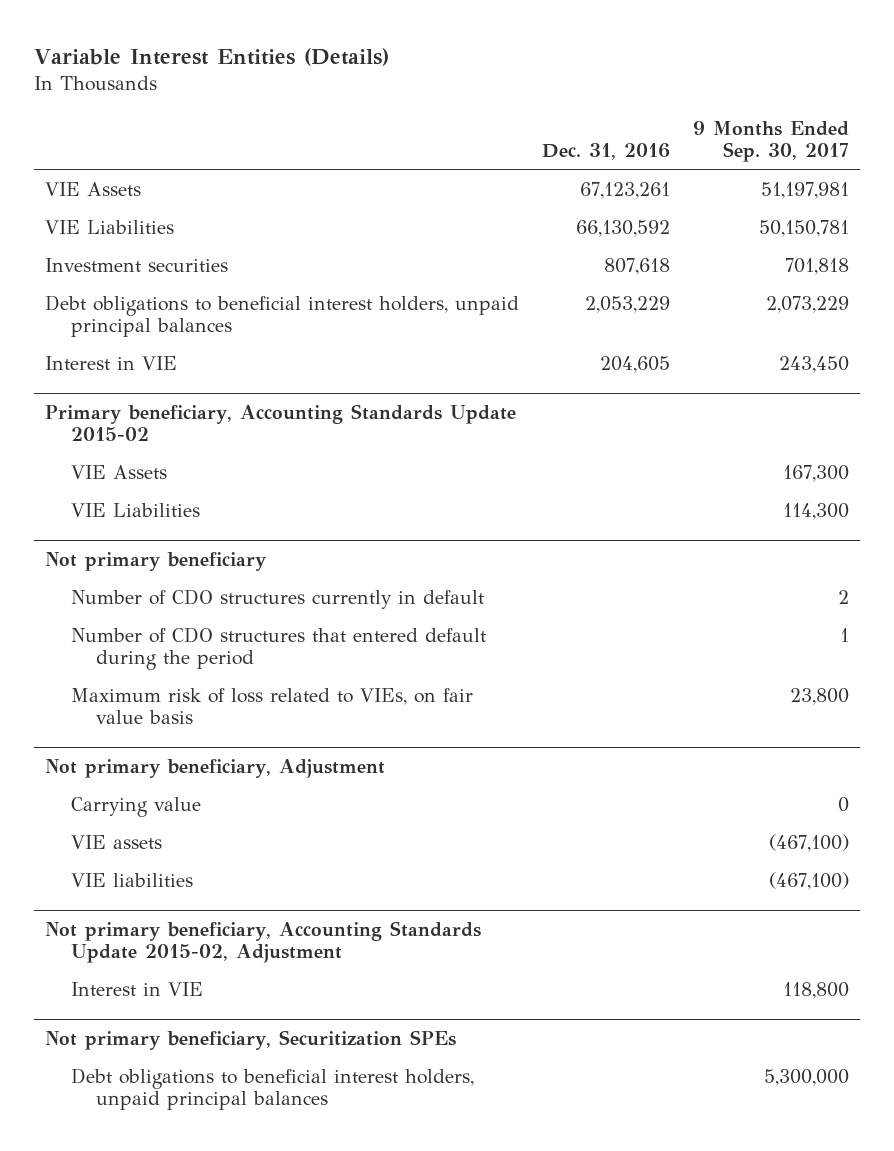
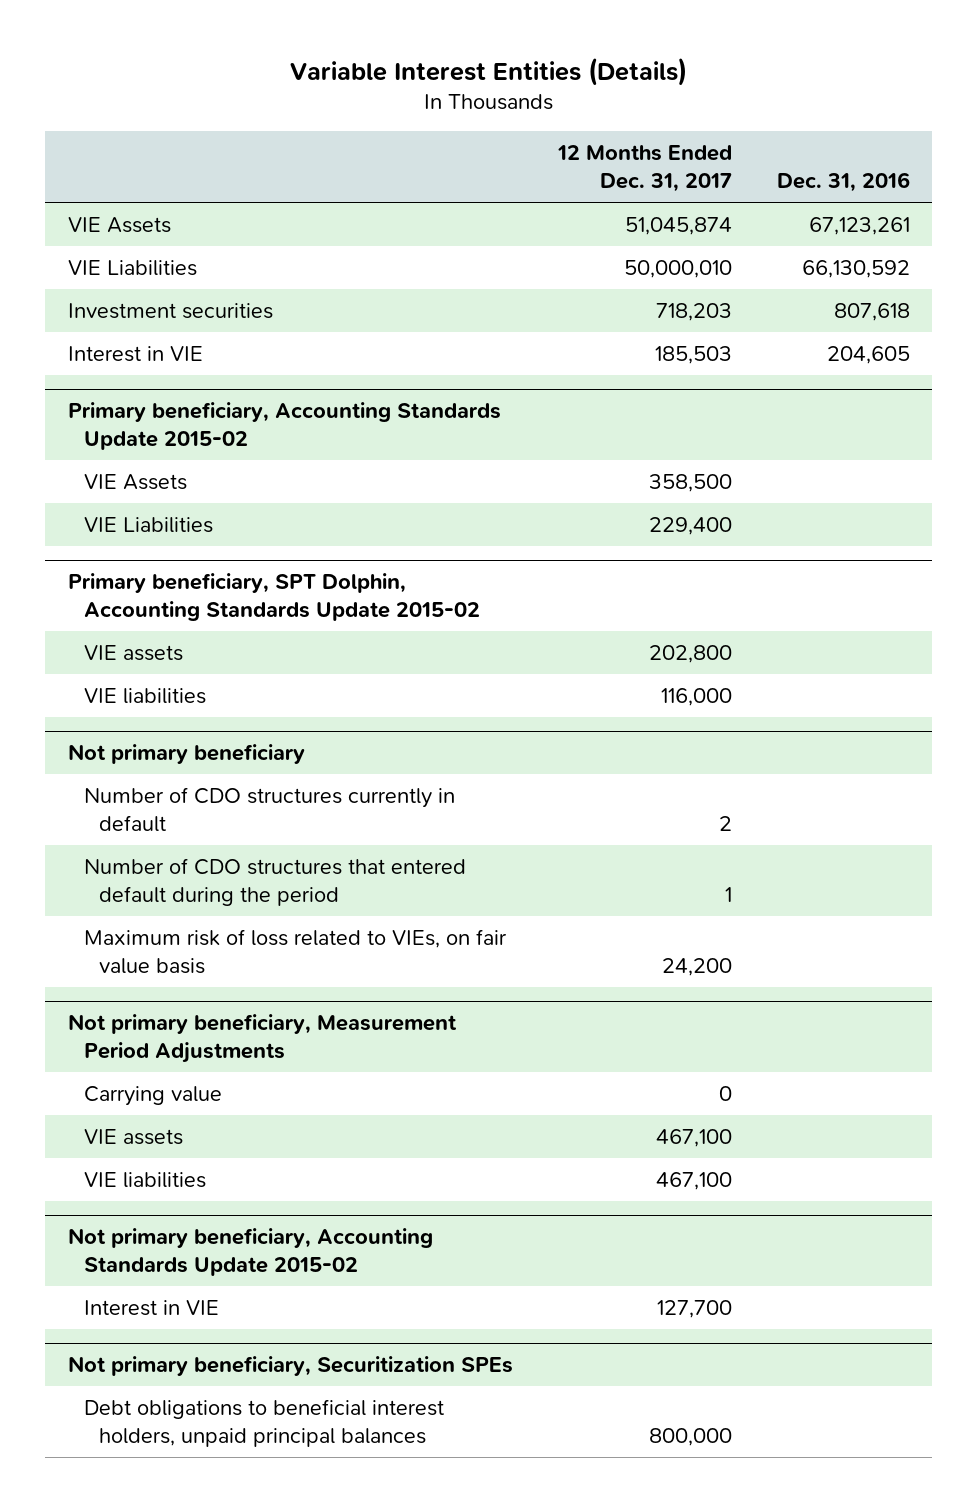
[692,120,849,163] 9 Months Ended Sep. 30, 2017 -> none
none -> [556,145,732,193] 12 Months Ended Dec. 31, 2017
[45,294,520,337] Debt obligations to beneficial interest holders, unpaid principal balances -> none
none -> [67,573,480,622] Primary beneficiary, SPT Dolphin, Accounting Standards Update 2015-02
none -> [83,644,183,661] VIE assets
none -> [83,687,206,704] VIE liabilities
[45,758,386,778] Not primary beneficiary, Adjustment -> [67,1014,457,1064] Not primary beneficiary, Measurement Period Adjustments
[45,920,482,964] Not primary beneficiary, Accounting Standards Update 2015-02, Adjustment -> [67,1228,433,1277] Not primary beneficiary, Accounting Standards Update 2015-02

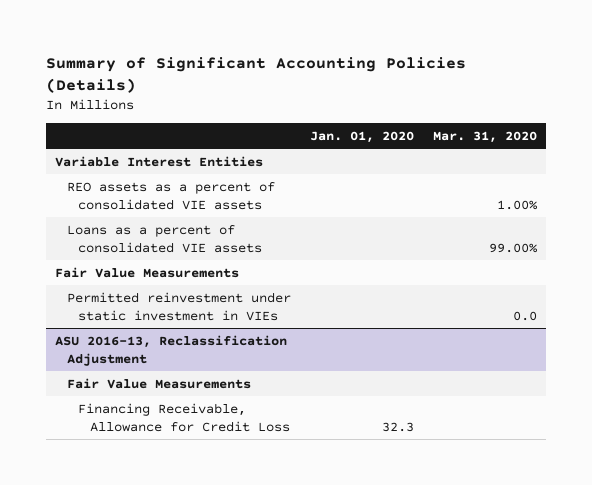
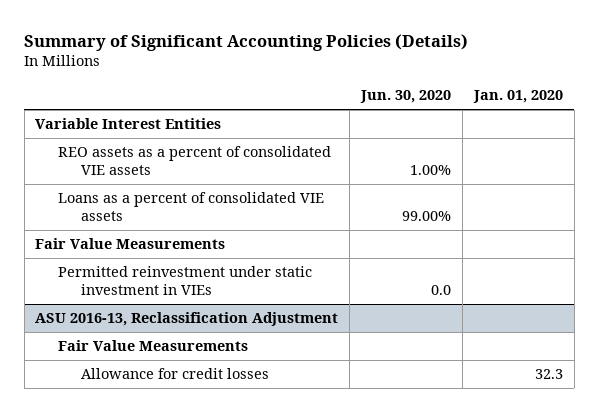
[432,130,537,143] Mar. 31, 2020 -> none
none -> [360,90,452,104] Jun. 30, 2020
[78,402,290,432] Financing Receivable, Allowance for Credit Loss -> [81,368,270,380] Allowance for credit losses

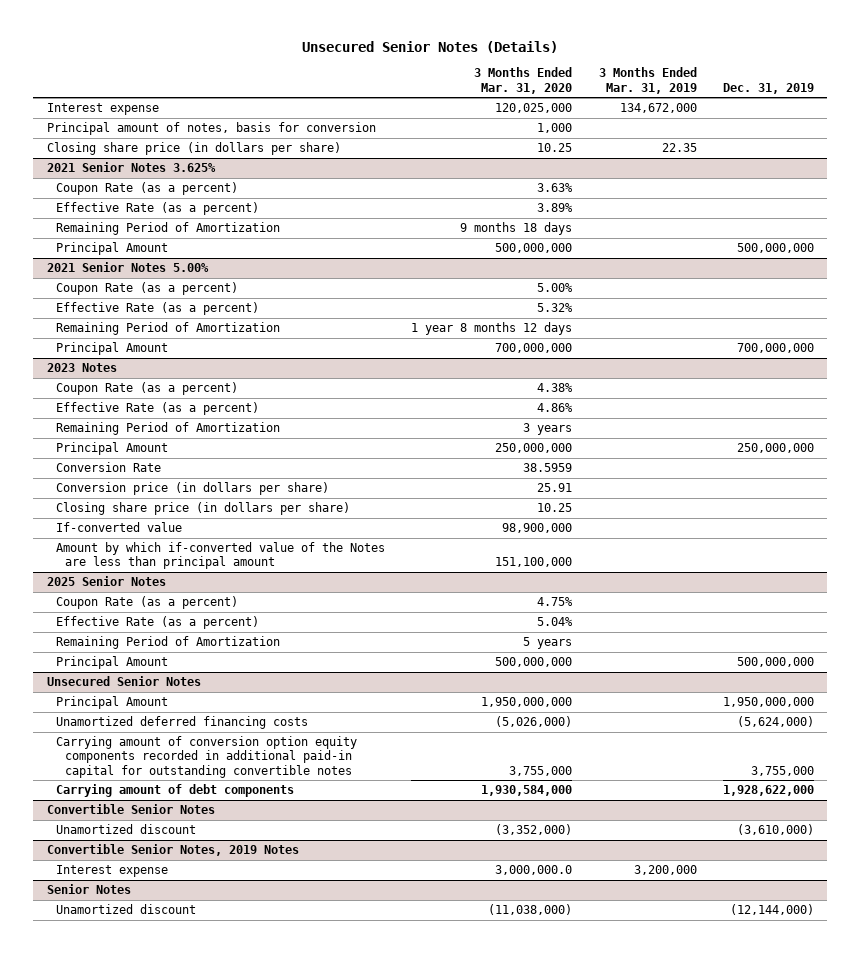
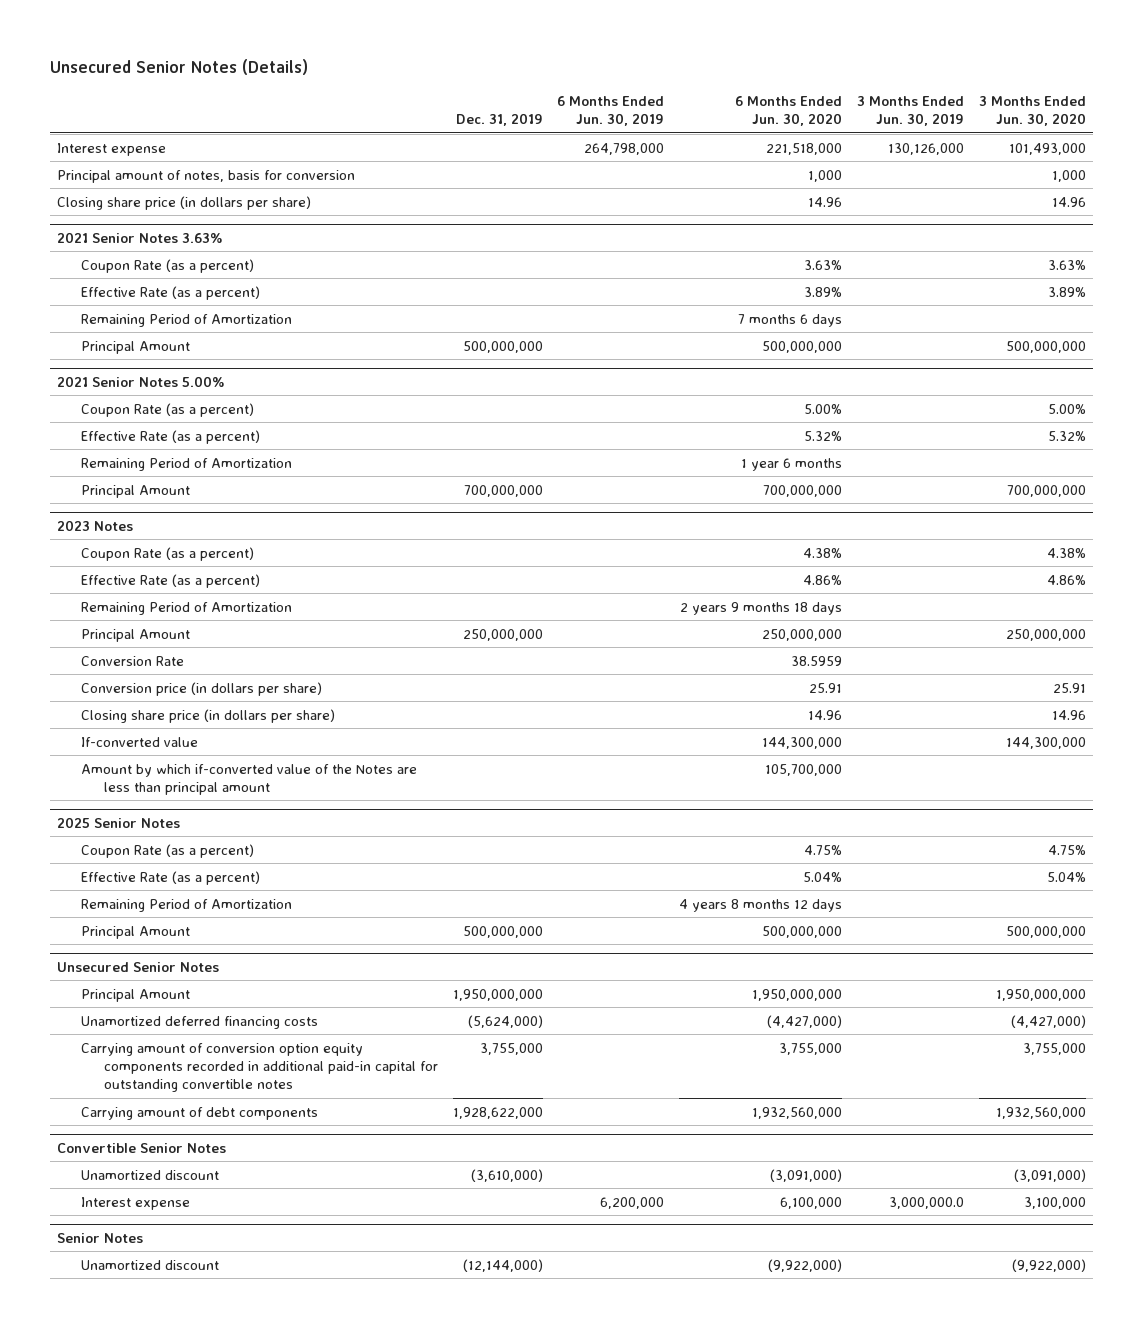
[474,67,573,94] 3 Months Ended Mar. 31, 2020 -> none
[598,67,697,94] 3 Months Ended Mar. 31, 2019 -> none
none -> [557,95,665,127] 6 Months Ended Jun. 30, 2019
none -> [735,95,843,127] 6 Months Ended Jun. 30, 2020
none -> [856,95,964,127] 3 Months Ended Jun. 30, 2019
none -> [978,95,1086,127] 3 Months Ended Jun. 30, 2020
[46,162,216,173] 2021 Senior Notes 3.625% -> [57,231,223,243] 2021 Senior Notes 3.63%
[46,844,299,857] Convertible Senior Notes, 2019 Notes -> none
[55,865,168,878] Interest expense -> none
none -> [80,1196,190,1210] Interest expense

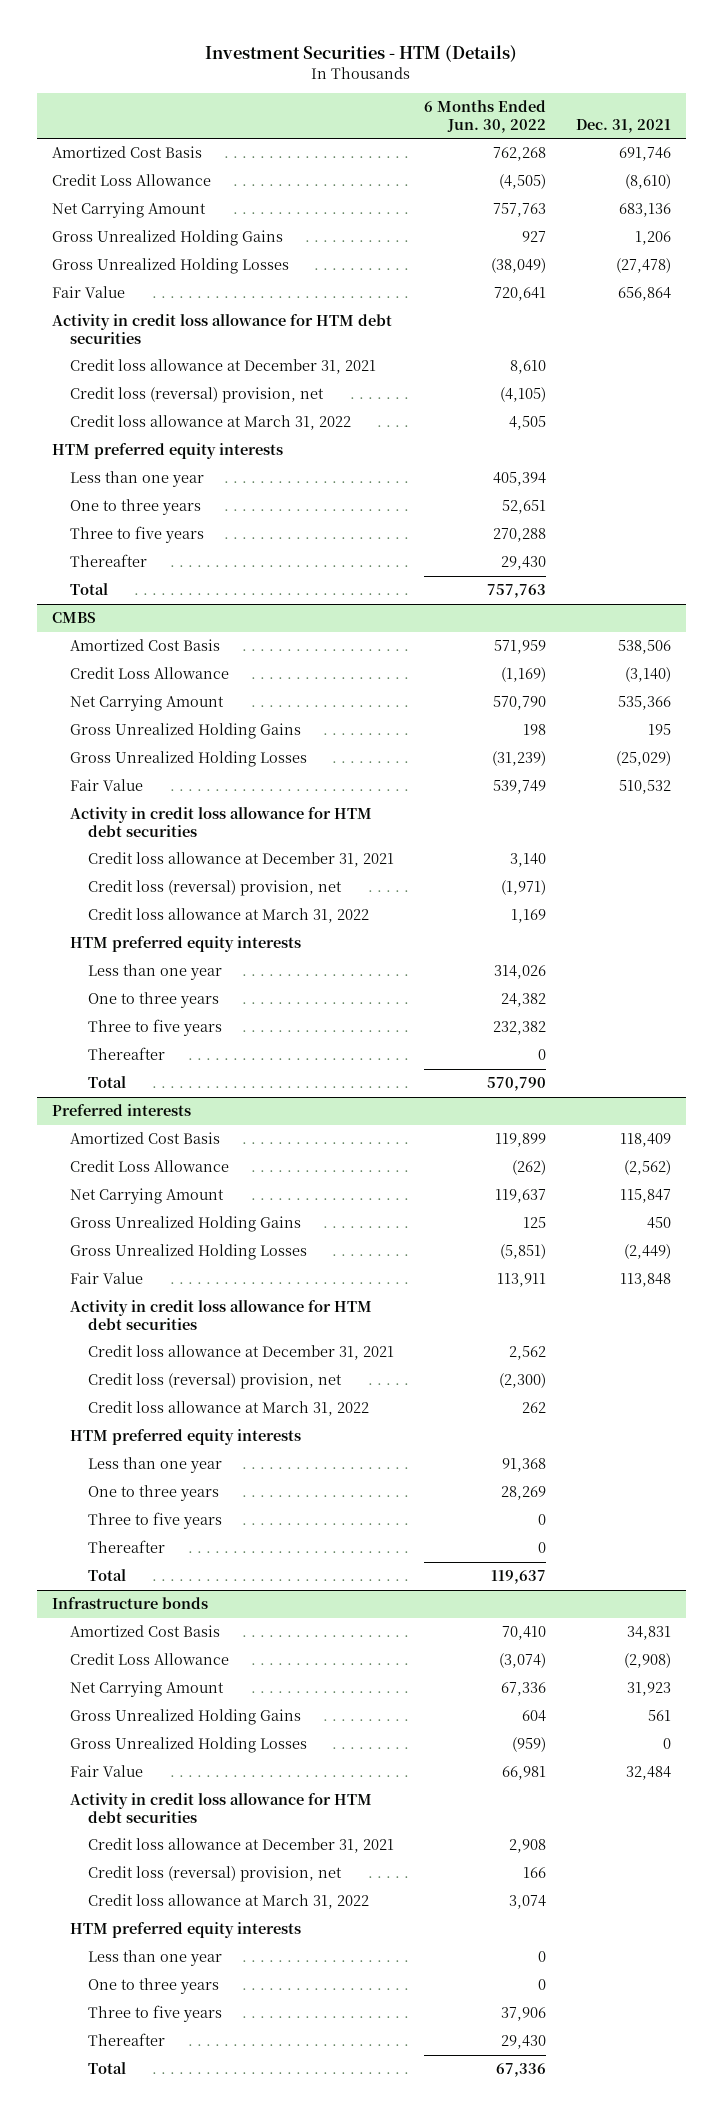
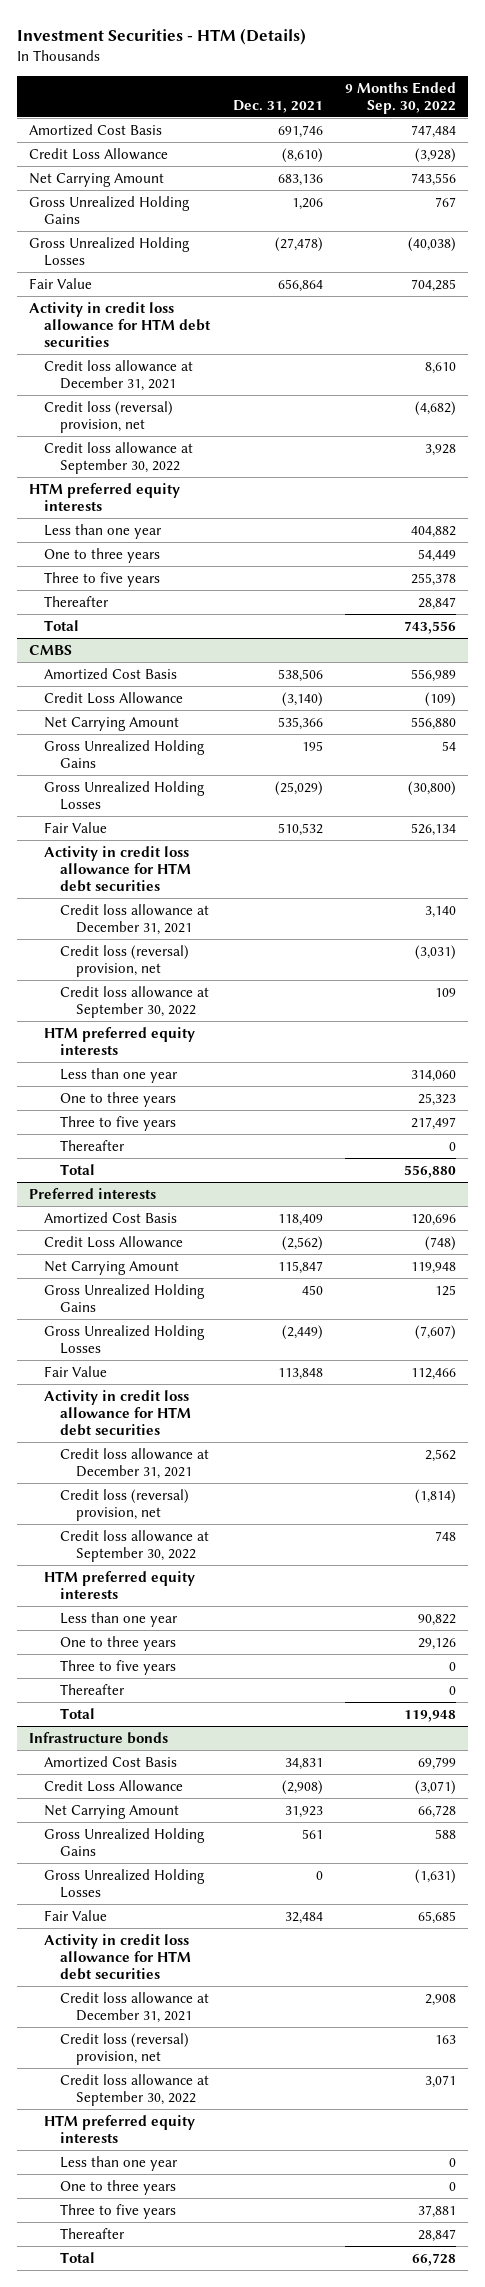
[424,100,547,133] 6 Months Ended Jun. 30, 2022 -> none
none -> [345,81,457,114] 9 Months Ended Sep. 30, 2022
[70,415,352,431] Credit loss allowance at March 31, 2022 -> [44,441,194,474] Credit loss allowance at September 30, 2022
[88,908,370,924] Credit loss allowance at March 31, 2022 -> [59,985,209,1018] Credit loss allowance at September 30, 2022
[88,1401,370,1417] Credit loss allowance at March 31, 2022 -> [59,1529,209,1562] Credit loss allowance at September 30, 2022
[88,1894,370,1910] Credit loss allowance at March 31, 2022 -> [59,2073,209,2106] Credit loss allowance at September 30, 2022

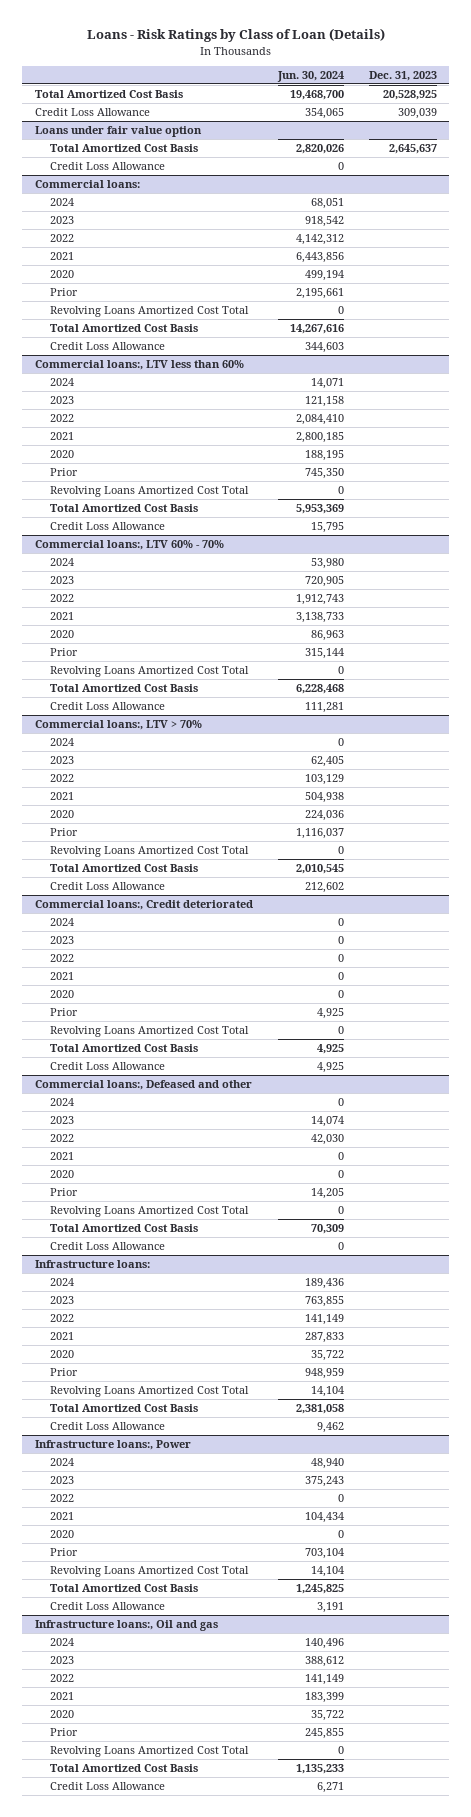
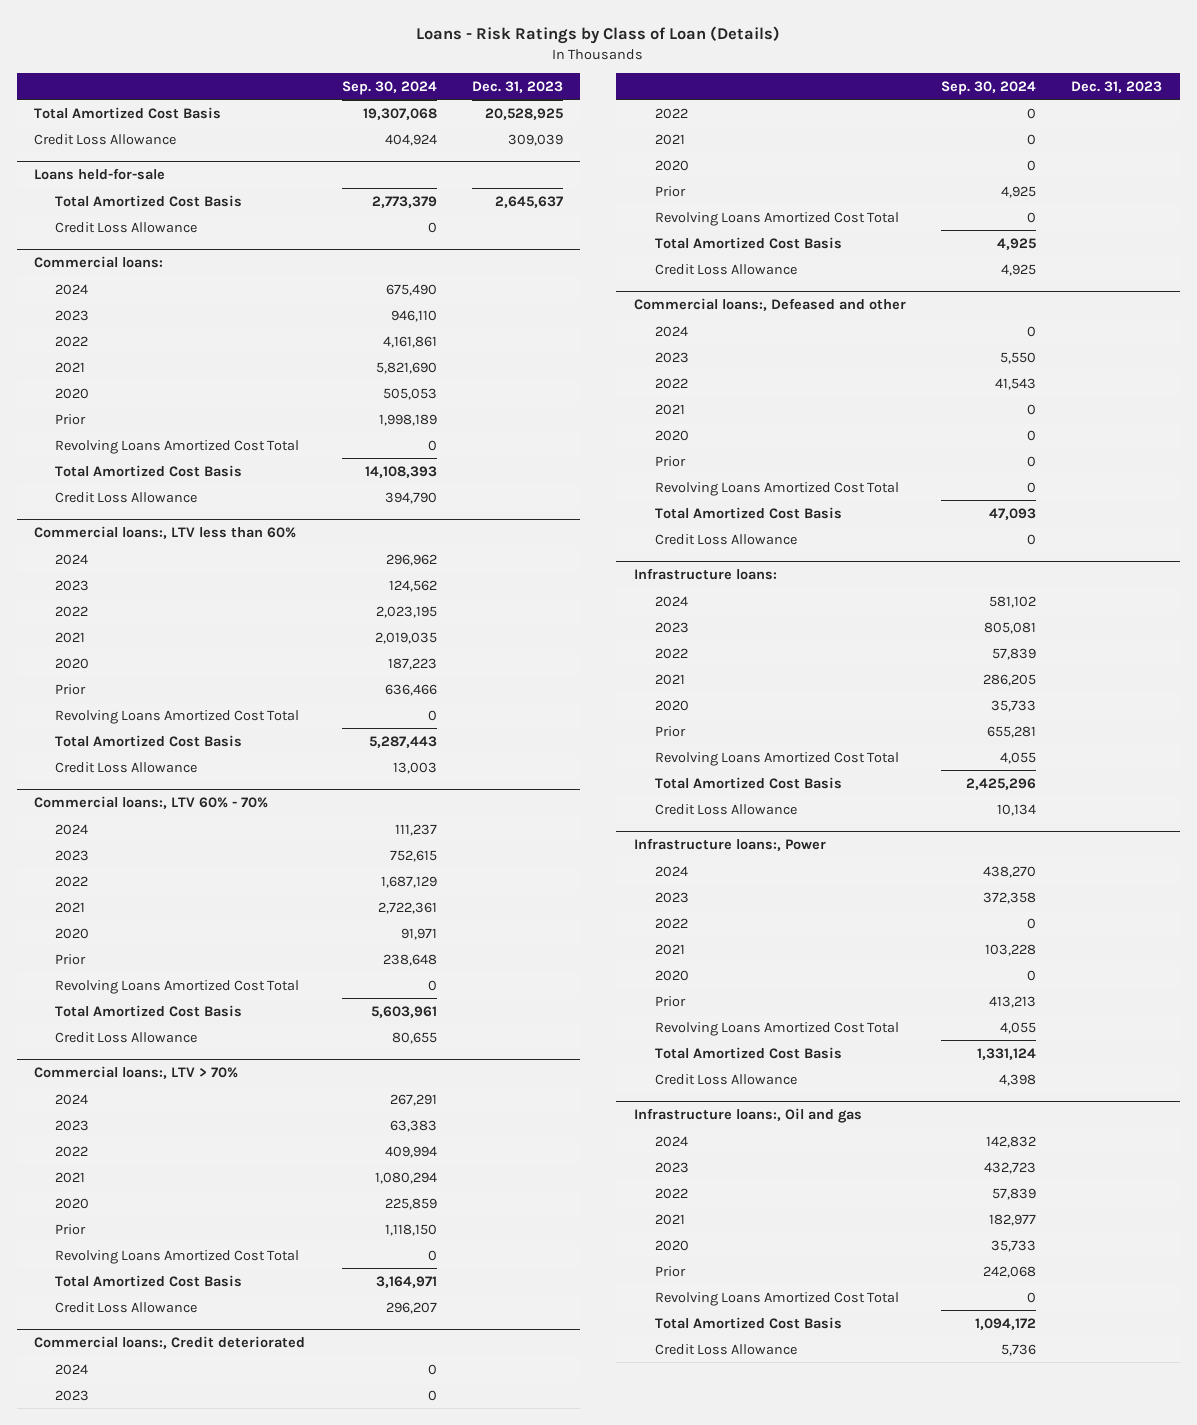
[276,70,344,82] Jun. 30, 2024 -> none
none -> [341,80,437,95] Sep. 30, 2024
[34,125,202,137] Loans under fair value option -> [34,168,166,181] Loans held-for-sale

